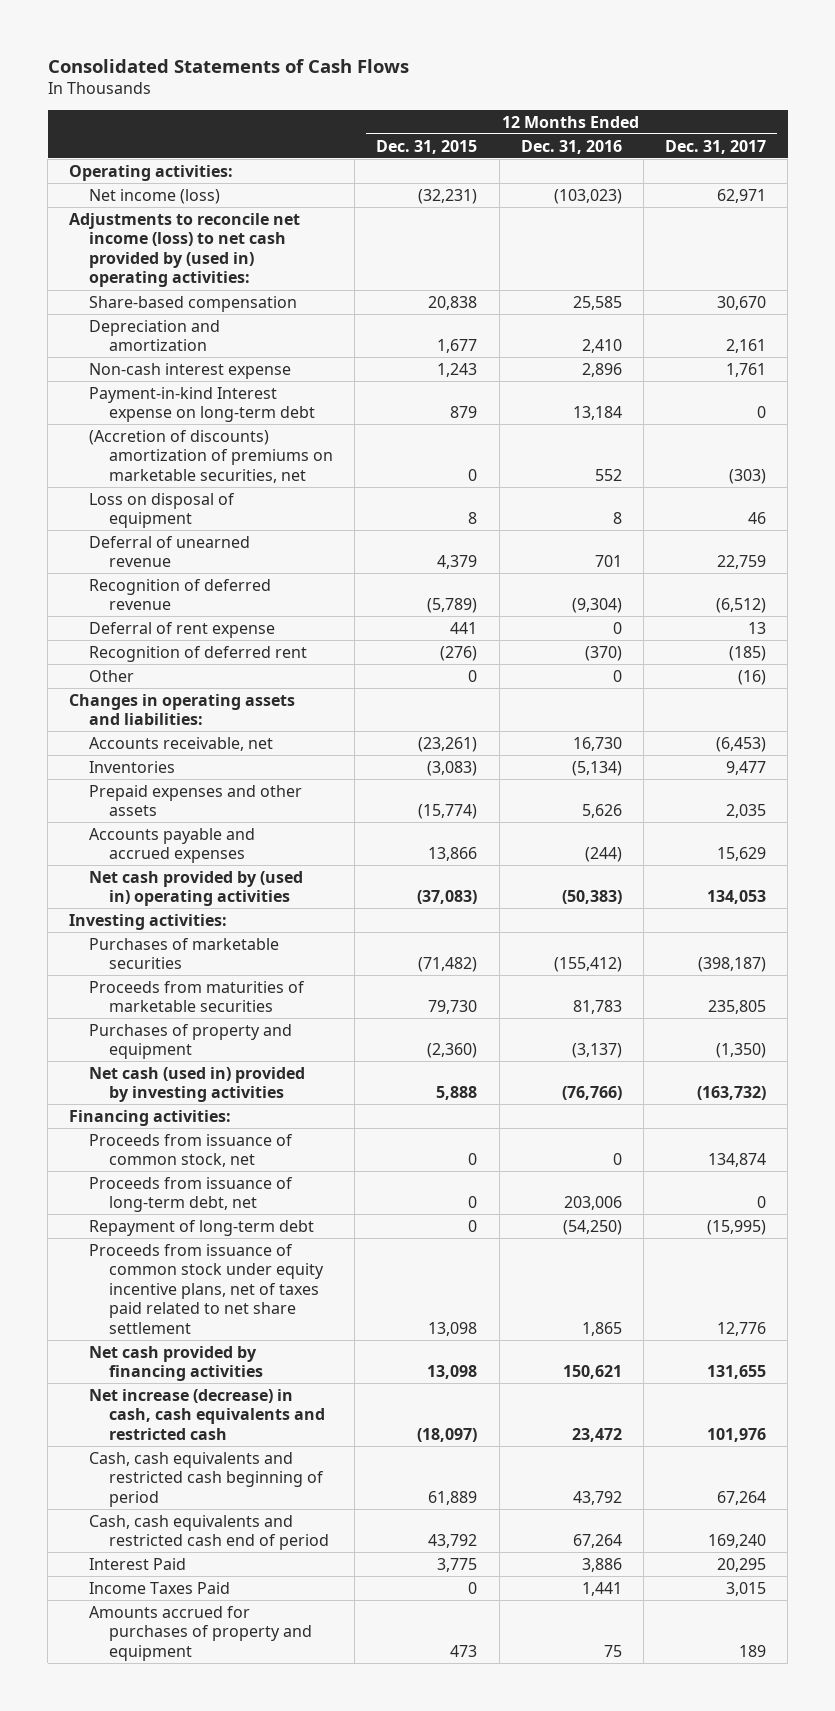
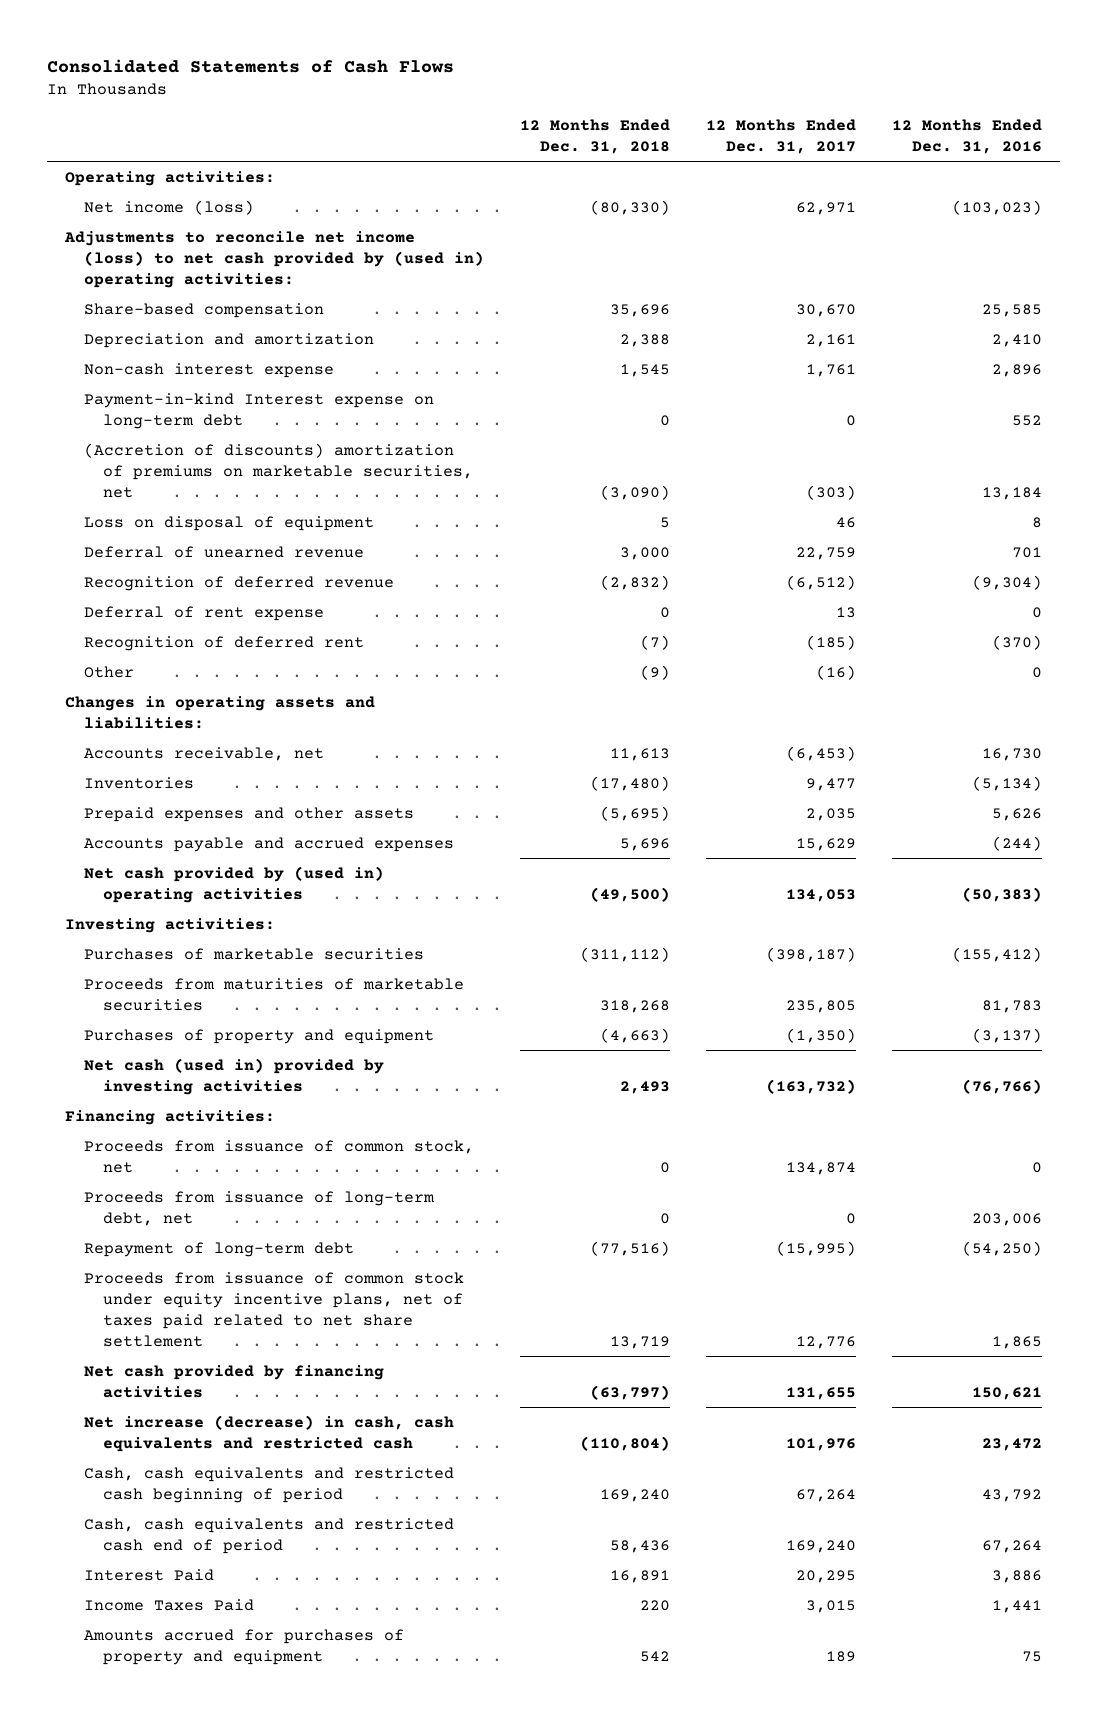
[376,139,478,154] Dec. 31, 2015 -> none
none -> [520,118,671,155] 12 Months Ended Dec. 31, 2018
[572,406,622,421] 13,184 -> [1012,414,1043,426] 552
[594,468,622,481] 552 -> [982,486,1043,500] 13,184

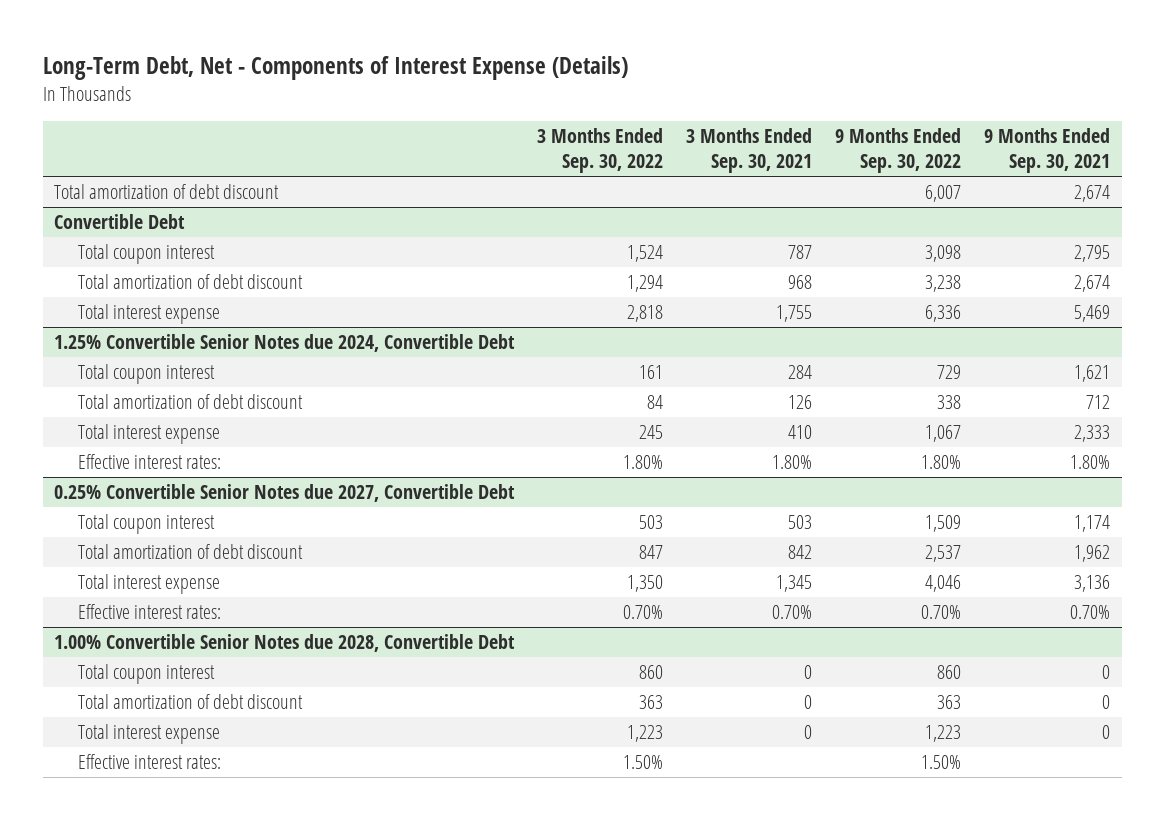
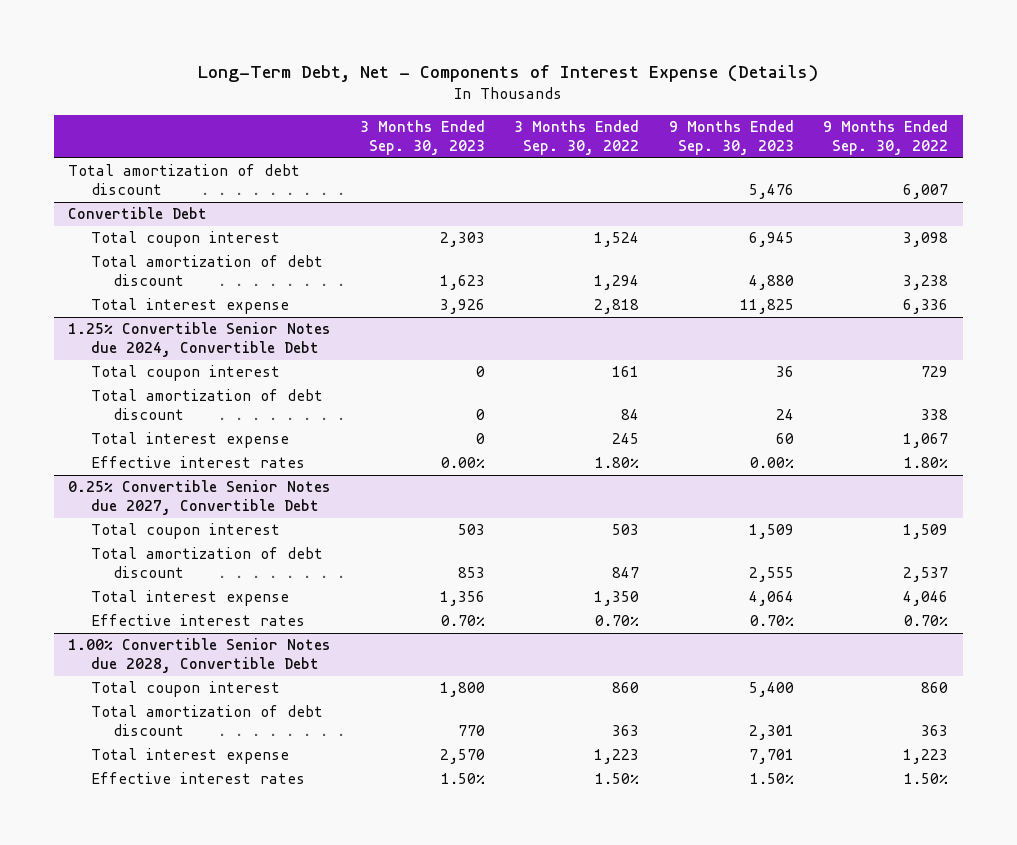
[686,128,813,174] 3 Months Ended Sep. 30, 2021 -> none
[984,128,1111,174] 9 Months Ended Sep. 30, 2021 -> none
none -> [359,120,485,156] 3 Months Ended Sep. 30, 2023
none -> [668,120,794,156] 9 Months Ended Sep. 30, 2023
[78,454,222,470] Effective interest rates: -> [90,456,305,469] Effective interest rates
[78,604,222,620] Effective interest rates: -> [90,614,305,627] Effective interest rates
[78,754,222,770] Effective interest rates: -> [90,772,305,785] Effective interest rates

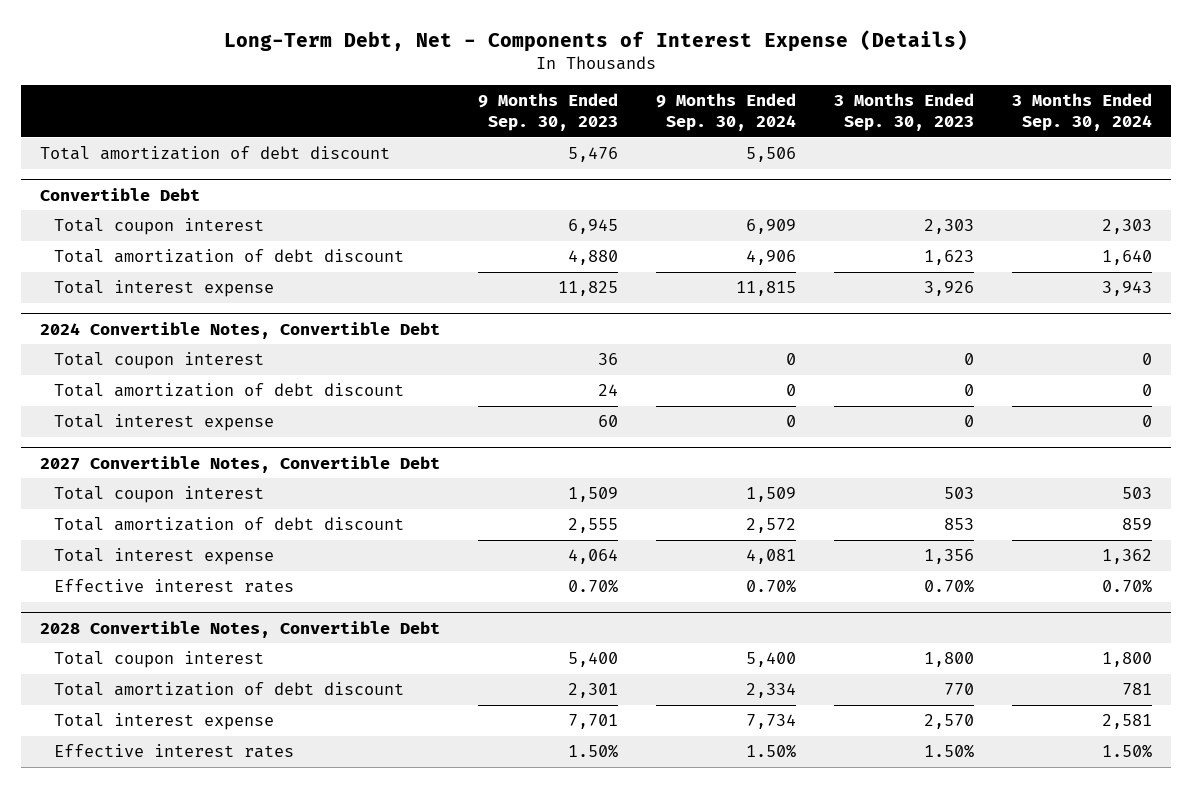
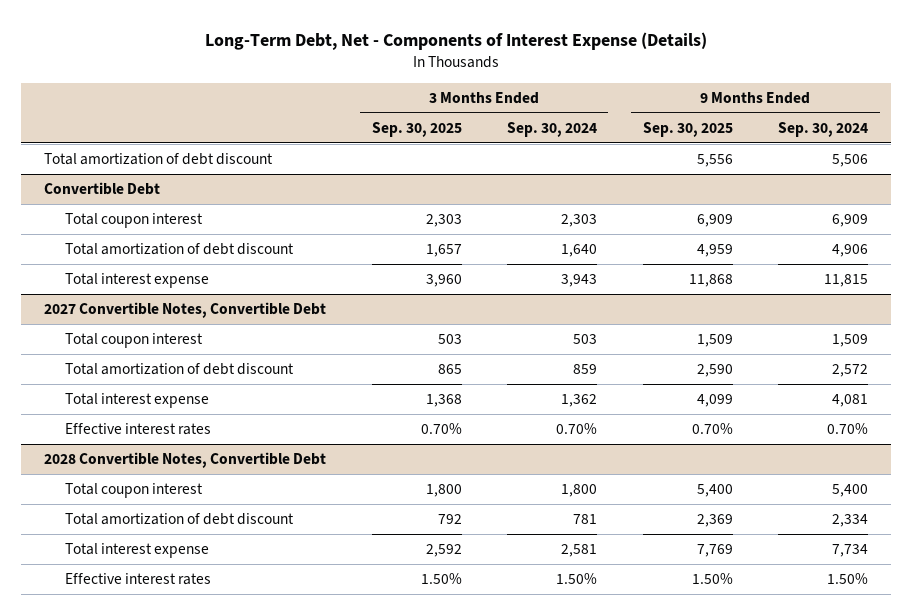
[478,93,619,132] 9 Months Ended Sep. 30, 2023 -> none
[834,93,975,132] 3 Months Ended Sep. 30, 2023 -> none
none -> [371,121,462,137] Sep. 30, 2025
none -> [642,121,733,137] Sep. 30, 2025
[40,321,441,339] 2024 Convertible Notes, Convertible Debt -> none
[54,352,265,370] Total coupon interest -> none
[54,383,405,398] Total amortization of debt discount -> none
[54,414,275,432] Total interest expense -> none

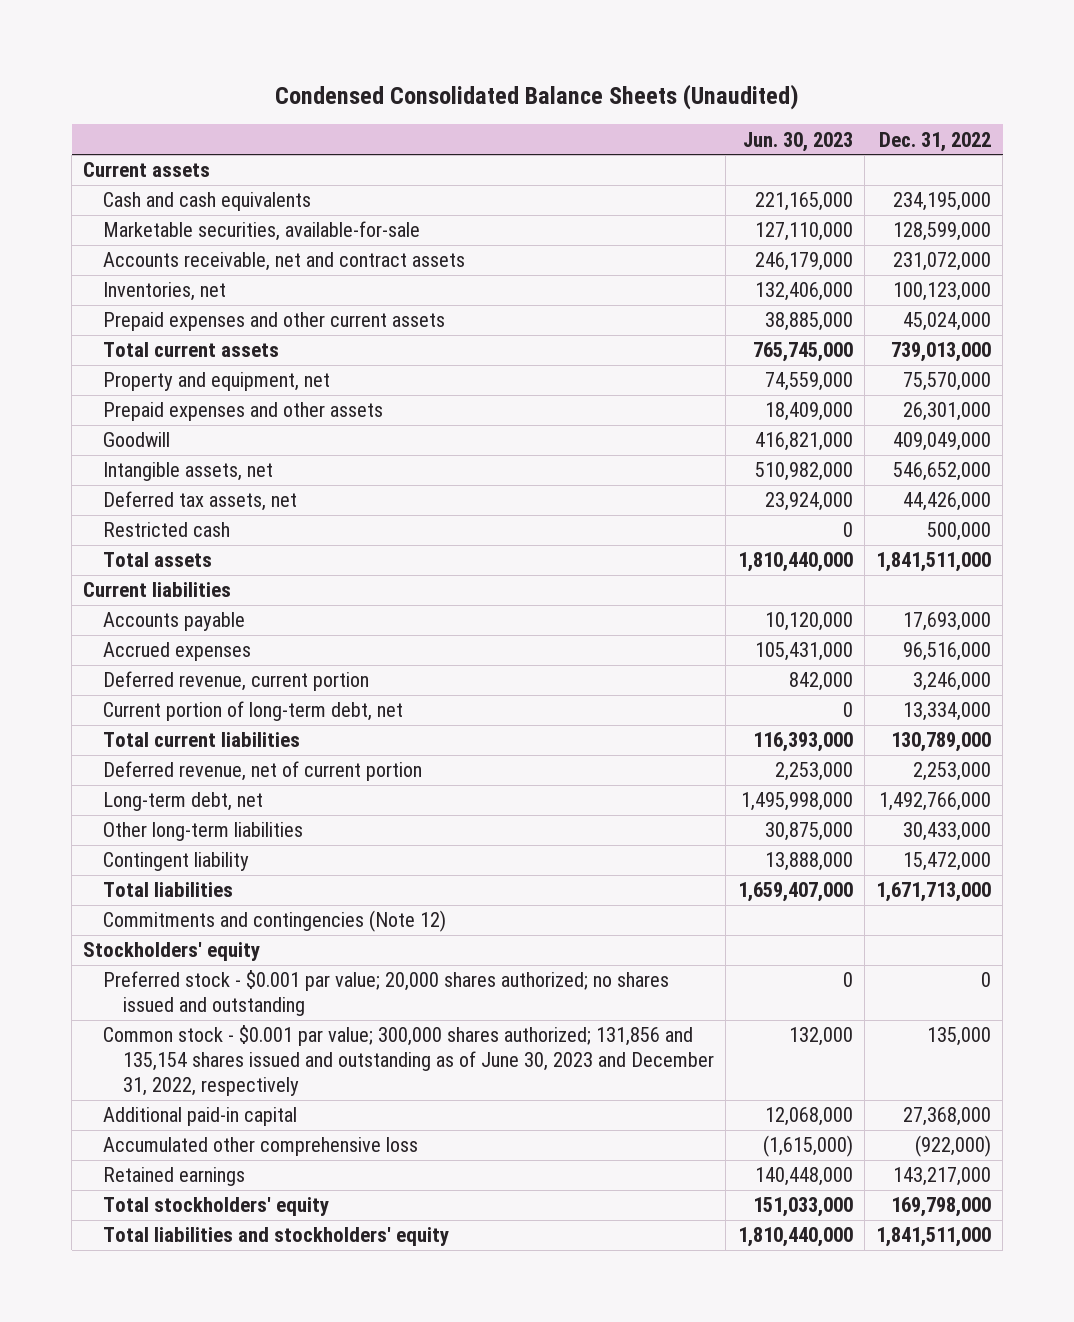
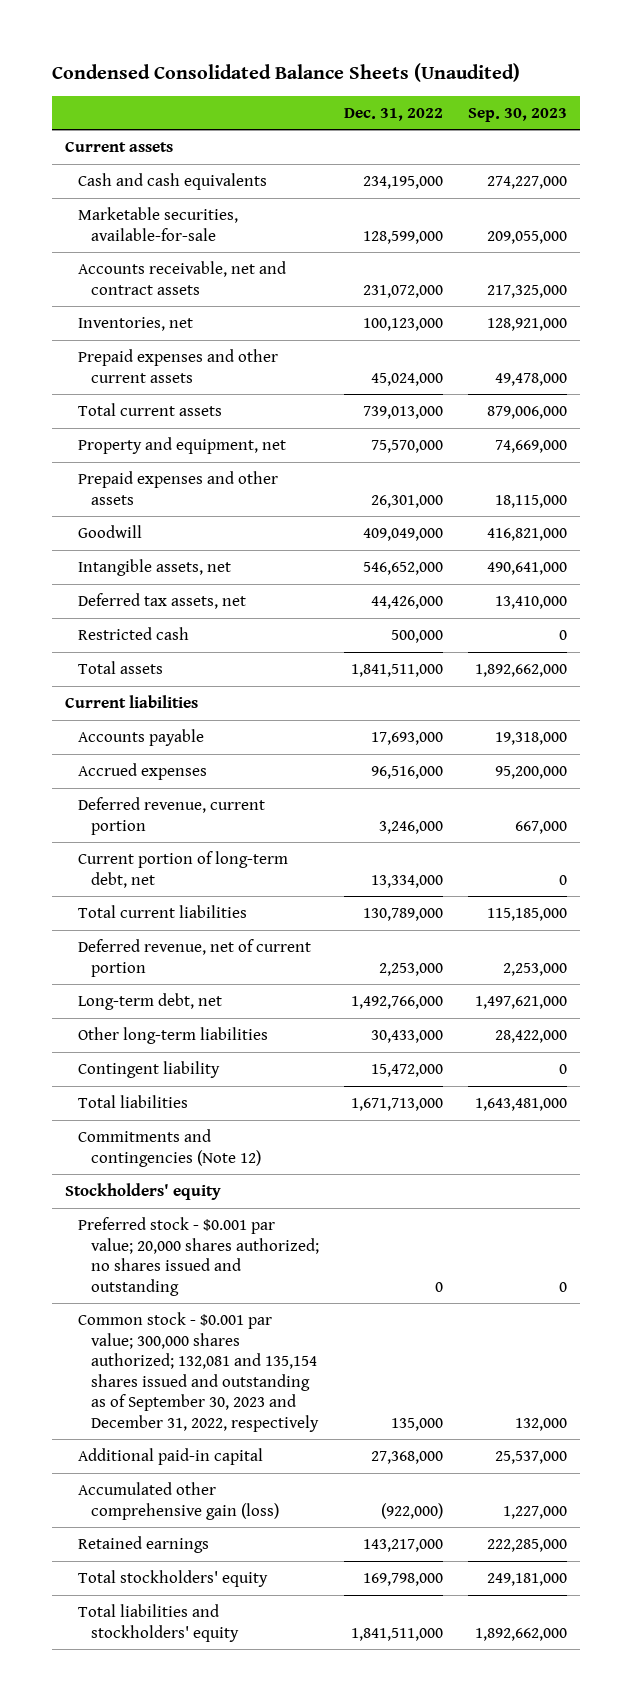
[742,131,853,152] Jun. 30, 2023 -> none
none -> [468,107,568,122] Sep. 30, 2023
[103,1025,715,1097] Common stock - $0.001 par value; 300,000 shares authorized; 131,856 and 135,154 shares issued and outstanding as of June 30, 2023 and December 31, 2022, respectively -> [77,1312,319,1432] Common stock - $0.001 par value; 300,000 shares authorized; 132,081 and 135,154 shares issued and outstanding as of September 30, 2023 and December 31, 2022, respectively
[103,1137,419,1157] Accumulated other comprehensive loss -> [77,1482,279,1520] Accumulated other comprehensive gain (loss)

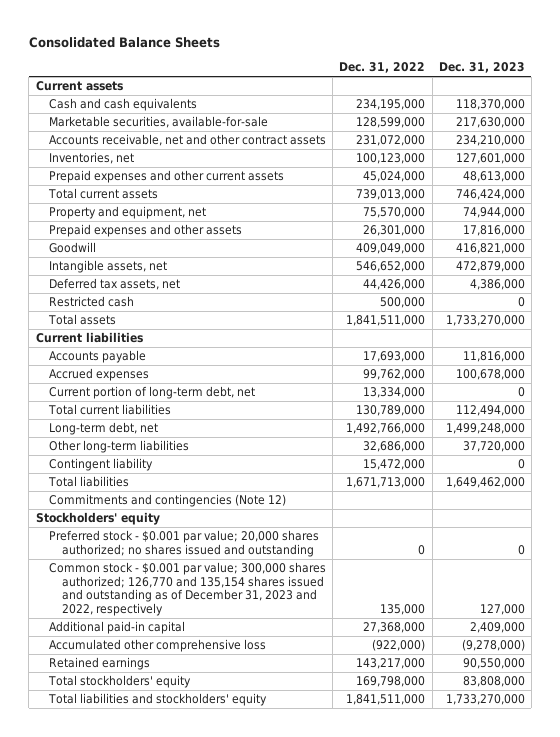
[51,62,520,82] Condensed Consolidated Balance Sheets (Unaudited) -> [28,36,220,48] Consolidated Balance Sheets
[468,107,568,122] Sep. 30, 2023 -> none
none -> [438,62,525,74] Dec. 31, 2023
[77,261,286,295] Accounts receivable, net and contract assets -> [48,134,326,147] Accounts receivable, net and other contract assets
[77,797,265,835] Deferred revenue, current portion -> none
[371,766,444,780] 96,516,000 -> [363,369,426,381] 99,762,000
[77,939,311,977] Deferred revenue, net of current portion -> none
[371,1030,444,1044] 30,433,000 -> [363,441,426,453] 32,686,000
[77,1312,319,1432] Common stock - $0.001 par value; 300,000 shares authorized; 132,081 and 135,154 shares issued and outstanding as of September 30, 2023 and December 31, 2022, respectively -> [48,562,326,616] Common stock - $0.001 par value; 300,000 shares authorized; 126,770 and 135,154 shares issued and outstanding as of December 31, 2023 and 2022, respectively
[77,1482,279,1520] Accumulated other comprehensive gain (loss) -> [48,639,266,653] Accumulated other comprehensive loss

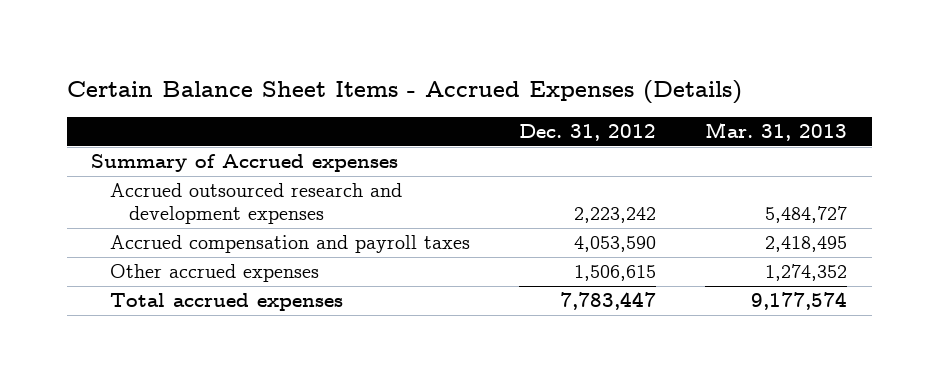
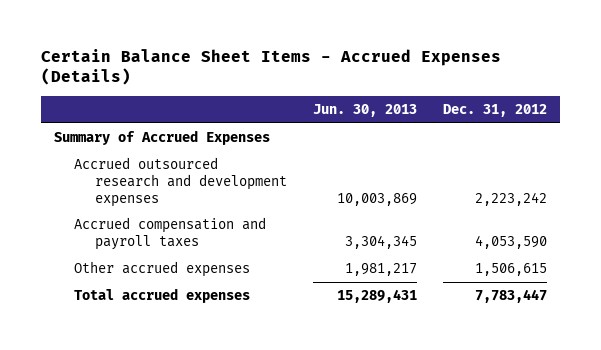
[705,122,848,142] Mar. 31, 2013 -> none
none -> [312,103,417,117] Jun. 30, 2013
[91,154,399,173] Summary of Accrued expenses -> [54,130,271,146] Summary of Accrued Expenses

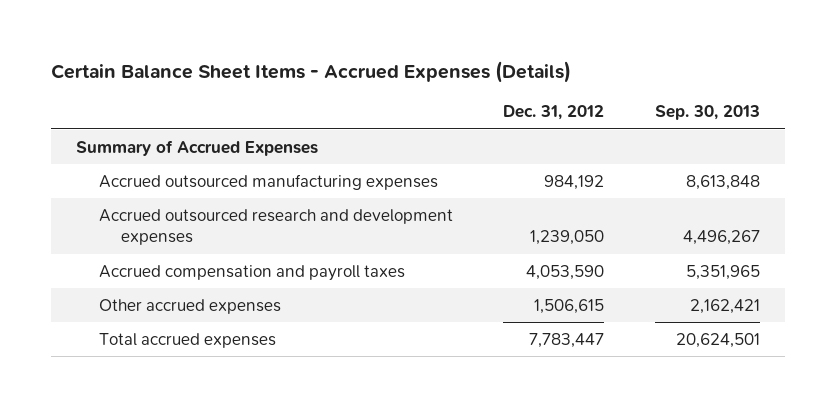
[312,103,417,117] Jun. 30, 2013 -> none
none -> [654,105,760,121] Sep. 30, 2013
none -> [98,173,438,190] Accrued outsourced manufacturing expenses
[474,191,547,206] 2,223,242 -> [530,230,605,246] 1,239,050

